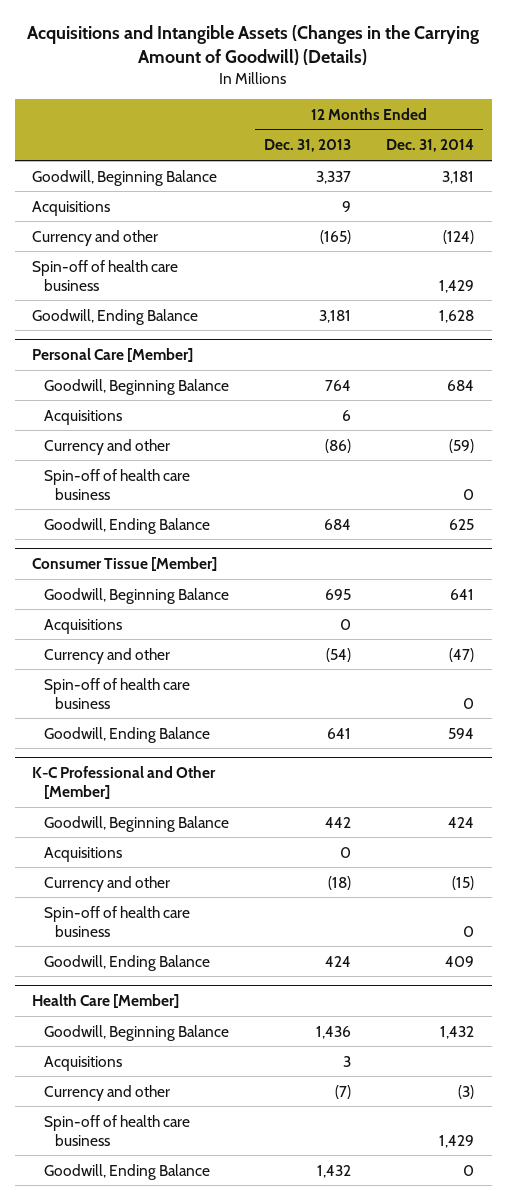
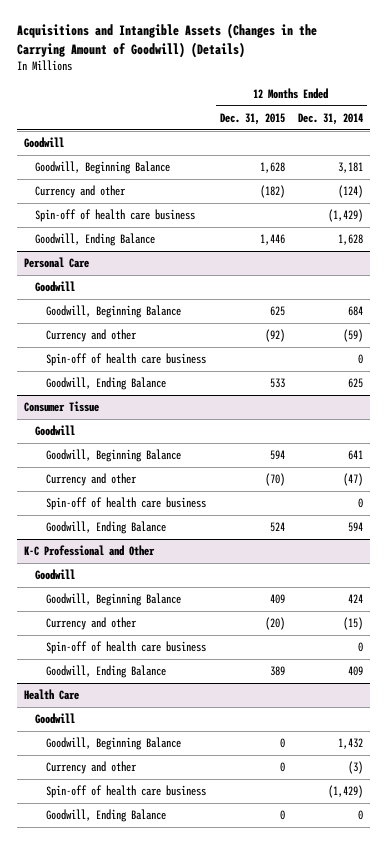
[263,139,351,153] Dec. 31, 2013 -> none
none -> [219,112,285,125] Dec. 31, 2015
none -> [23,137,64,149] Goodwill
[32,200,111,216] Acquisitions -> none
[439,279,475,293] 1,429 -> [328,209,364,223] (1,429)
[32,348,194,363] Personal Care [Member] -> [23,257,89,269] Personal Care
none -> [34,281,75,293] Goodwill
[43,409,122,425] Acquisitions -> none
[32,557,218,572] Consumer Tissue [Member] -> [23,401,99,413] Consumer Tissue
none -> [34,425,75,437] Goodwill
[43,618,122,634] Acquisitions -> none
[32,766,217,799] K-C Professional and Other [Member] -> [23,545,155,557] K-C Professional and Other
none -> [34,569,75,581] Goodwill
[43,846,122,862] Acquisitions -> none
[32,994,180,1009] Health Care [Member] -> [23,689,79,701] Health Care
none -> [34,713,75,725] Goodwill
[43,1055,122,1071] Acquisitions -> none
[439,1134,475,1148] 1,429 -> [328,785,364,799] (1,429)

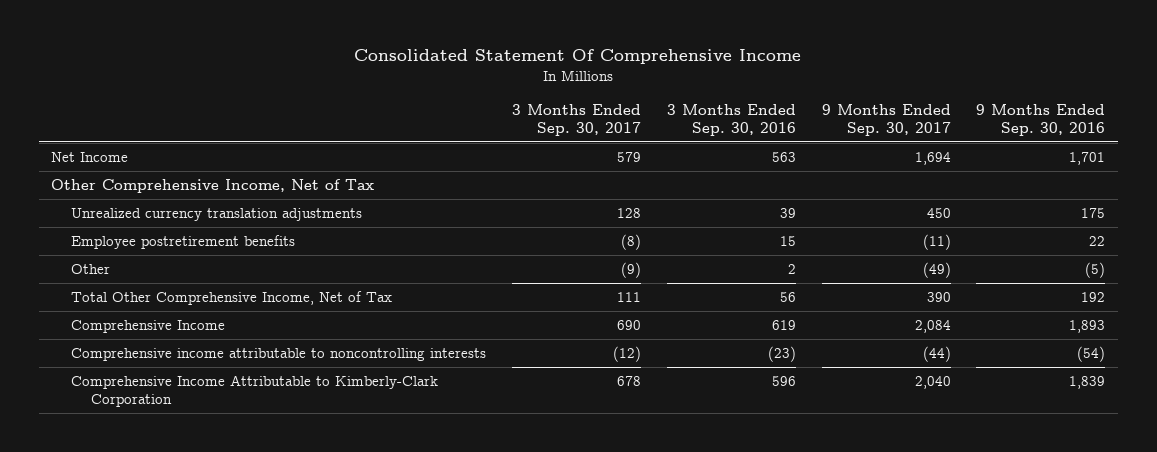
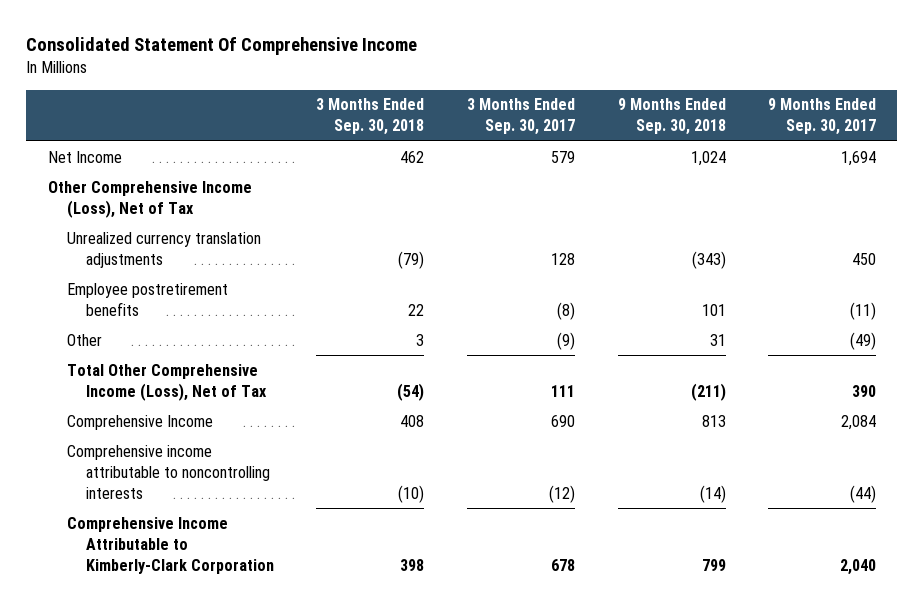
[666,103,796,137] 3 Months Ended Sep. 30, 2016 -> none
[976,103,1106,137] 9 Months Ended Sep. 30, 2016 -> none
none -> [316,98,425,136] 3 Months Ended Sep. 30, 2018
none -> [617,98,726,136] 9 Months Ended Sep. 30, 2018
[51,178,375,193] Other Comprehensive Income, Net of Tax -> [47,180,252,218] Other Comprehensive Income (Loss), Net of Tax
[71,290,393,305] Total Other Comprehensive Income, Net of Tax -> [66,363,267,401] Total Other Comprehensive Income (Loss), Net of Tax

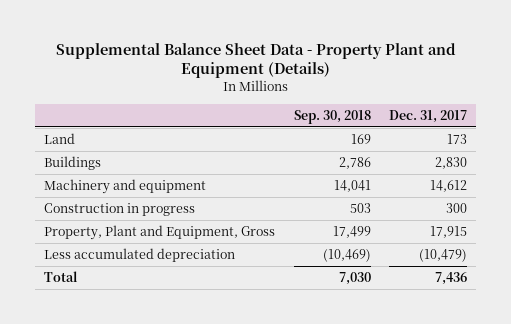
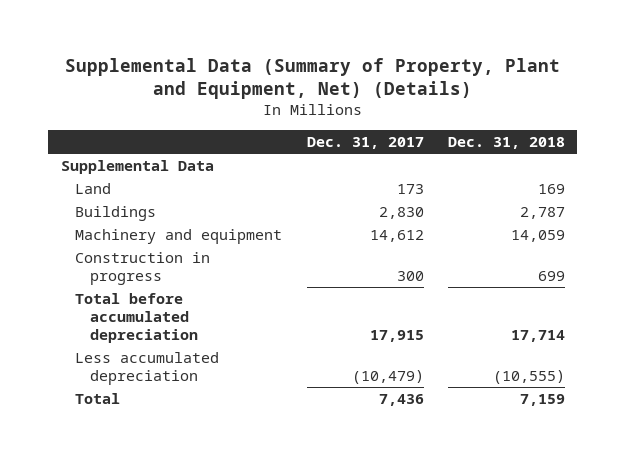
[55,42,456,79] Supplemental Balance Sheet Data - Property Plant and Equipment (Details) -> [64,57,560,99] Supplemental Data (Summary of Property, Plant and Equipment, Net) (Details)
[293,109,371,124] Sep. 30, 2018 -> none
none -> [448,137,566,150] Dec. 31, 2018
none -> [60,159,214,174] Supplemental Data
[44,224,276,240] Property, Plant and Equipment, Gross -> [75,292,198,343] Total before accumulated depreciation

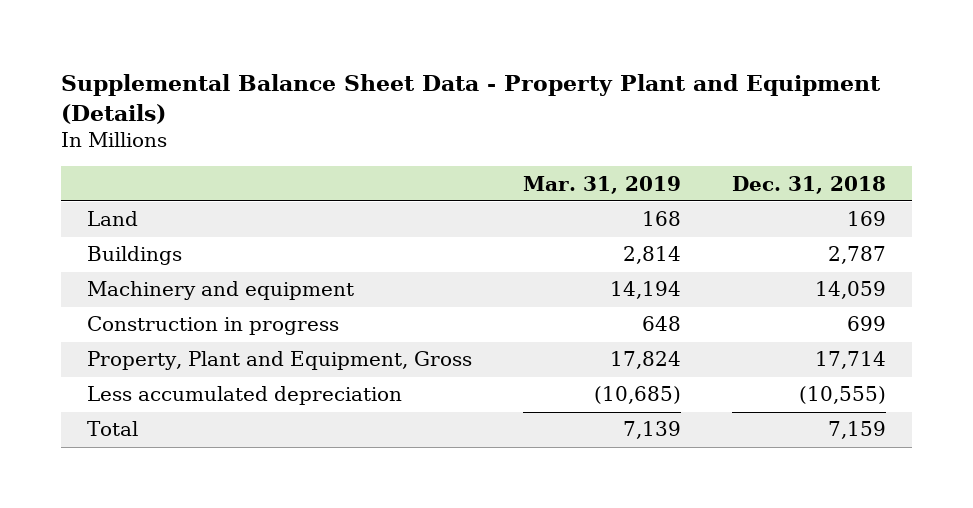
[64,57,560,99] Supplemental Data (Summary of Property, Plant and Equipment, Net) (Details) -> [60,73,881,124] Supplemental Balance Sheet Data - Property Plant and Equipment (Details)
[306,137,424,150] Dec. 31, 2017 -> none
none -> [522,175,681,194] Mar. 31, 2019
[60,159,214,174] Supplemental Data -> none
[75,292,198,343] Total before accumulated depreciation -> [86,351,472,371] Property, Plant and Equipment, Gross

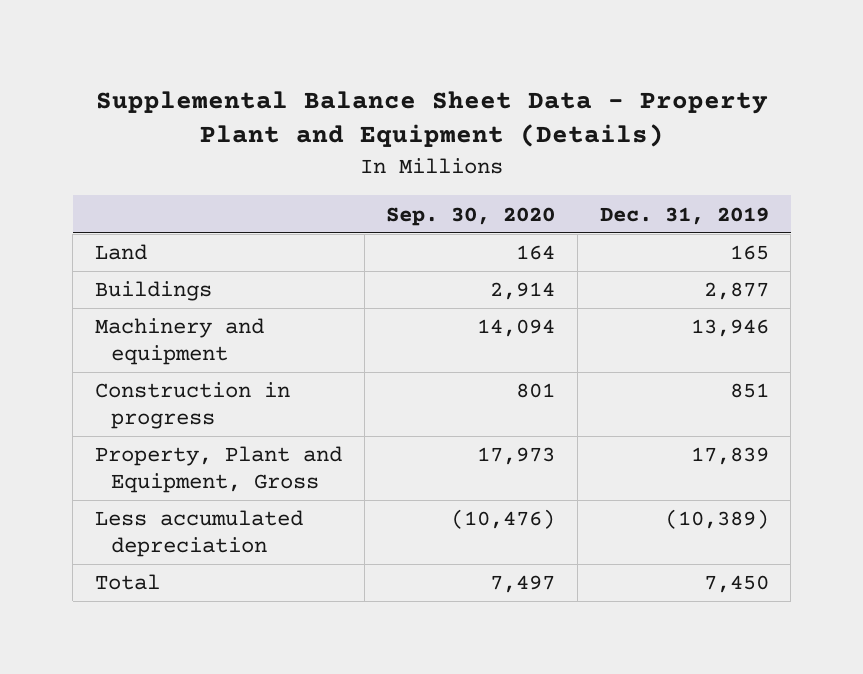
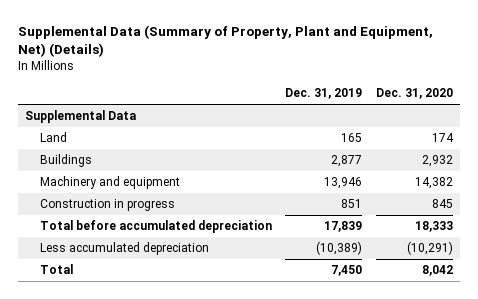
[95,90,768,148] Supplemental Balance Sheet Data - Property Plant and Equipment (Details) -> [17,25,433,58] Supplemental Data (Summary of Property, Plant and Equipment, Net) (Details)
[386,206,556,226] Sep. 30, 2020 -> none
none -> [376,88,454,100] Dec. 31, 2020
none -> [24,110,136,124] Supplemental Data
[94,446,342,493] Property, Plant and Equipment, Gross -> [39,220,272,234] Total before accumulated depreciation

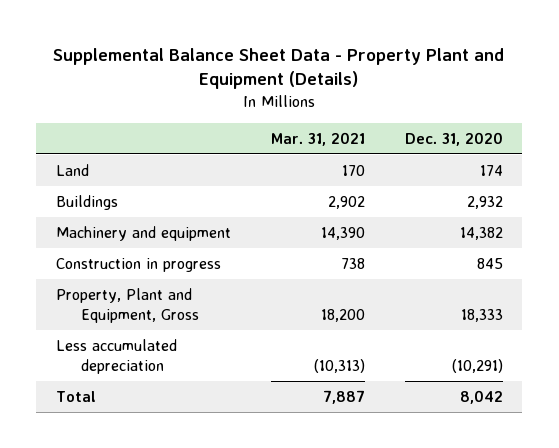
[17,25,433,58] Supplemental Data (Summary of Property, Plant and Equipment, Net) (Details) -> [53,47,505,90] Supplemental Balance Sheet Data - Property Plant and Equipment (Details)
[285,88,363,100] Dec. 31, 2019 -> none
none -> [270,131,365,146] Mar. 31, 2021
[24,110,136,124] Supplemental Data -> none
[39,220,272,234] Total before accumulated depreciation -> [56,287,199,324] Property, Plant and Equipment, Gross

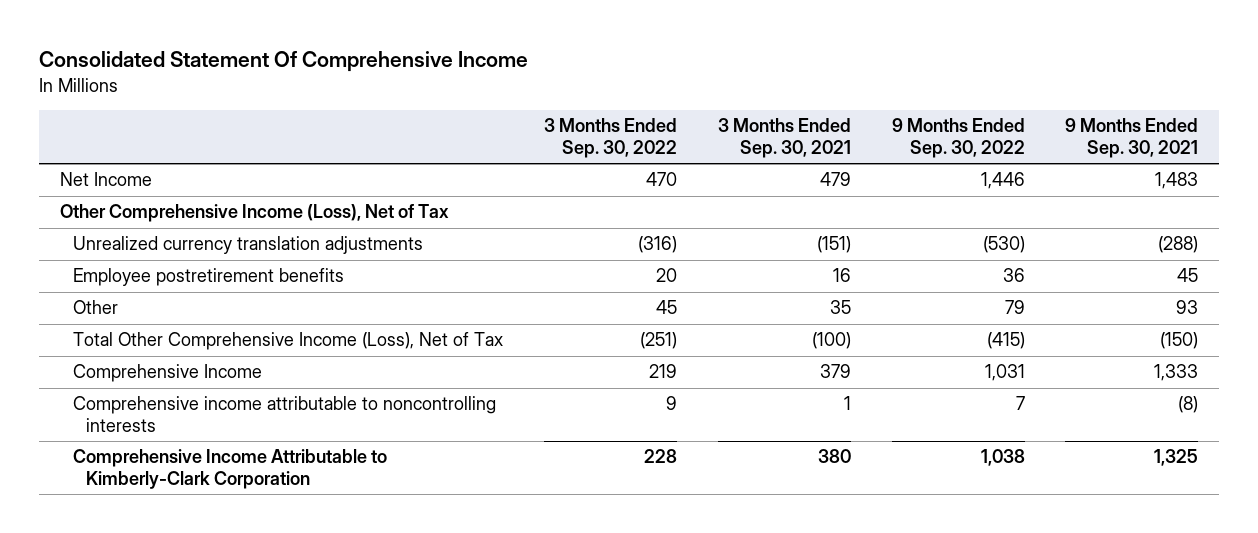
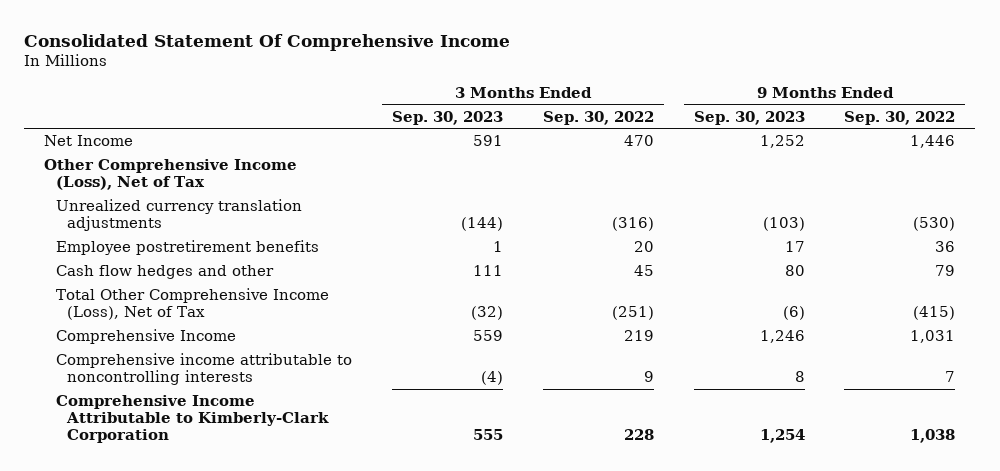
[717,118,851,159] 3 Months Ended Sep. 30, 2021 -> none
[1065,118,1199,159] 9 Months Ended Sep. 30, 2021 -> none
none -> [391,110,503,125] Sep. 30, 2023
none -> [693,110,805,125] Sep. 30, 2023
[72,300,118,315] Other -> [55,265,274,280] Cash flow hedges and other

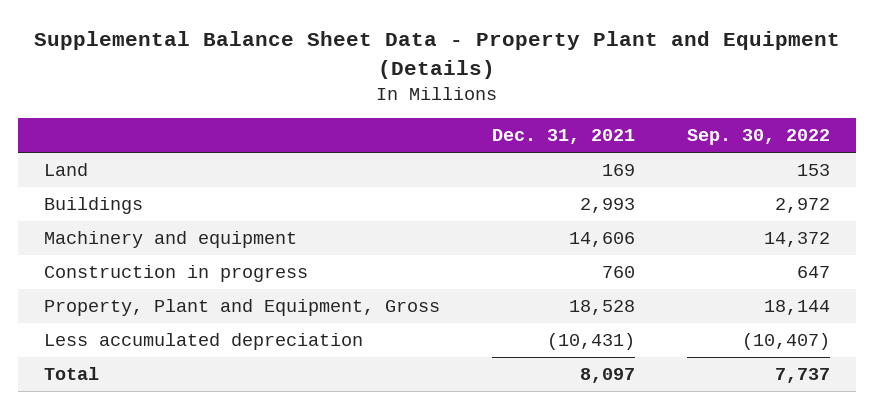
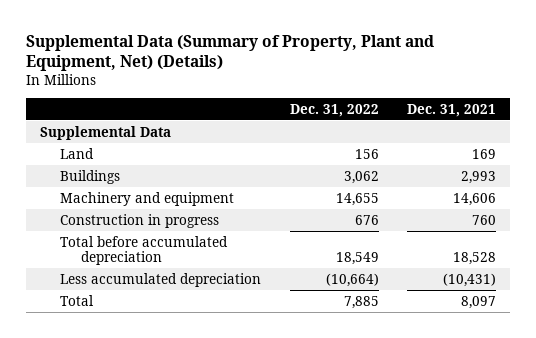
[33,31,840,79] Supplemental Balance Sheet Data - Property Plant and Equipment (Details) -> [25,34,434,72] Supplemental Data (Summary of Property, Plant and Equipment, Net) (Details)
[687,129,831,146] Sep. 30, 2022 -> none
none -> [289,103,379,117] Dec. 31, 2022
none -> [40,125,172,140] Supplemental Data
[43,299,440,317] Property, Plant and Equipment, Gross -> [60,235,229,266] Total before accumulated depreciation

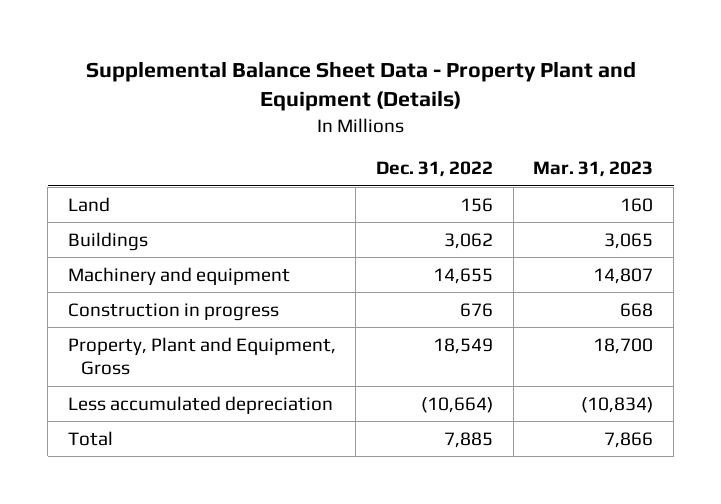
[25,34,434,72] Supplemental Data (Summary of Property, Plant and Equipment, Net) (Details) -> [85,60,636,112] Supplemental Balance Sheet Data - Property Plant and Equipment (Details)
[407,103,497,117] Dec. 31, 2021 -> none
none -> [533,161,654,178] Mar. 31, 2023
[40,125,172,140] Supplemental Data -> none
[60,235,229,266] Total before accumulated depreciation -> [67,336,336,376] Property, Plant and Equipment, Gross

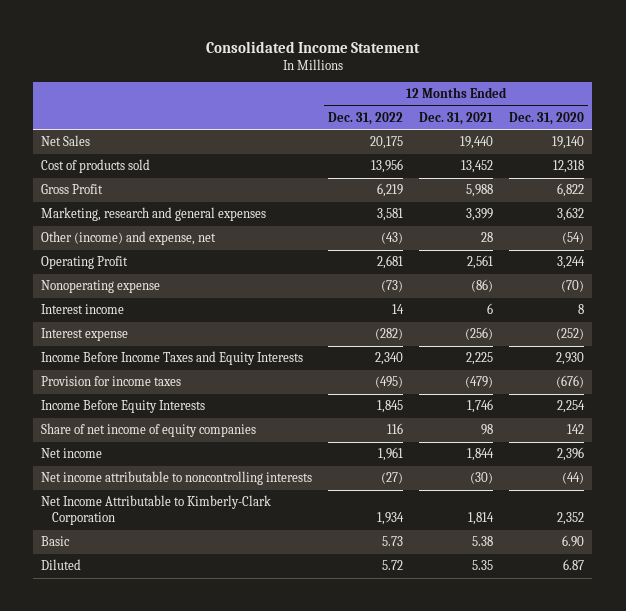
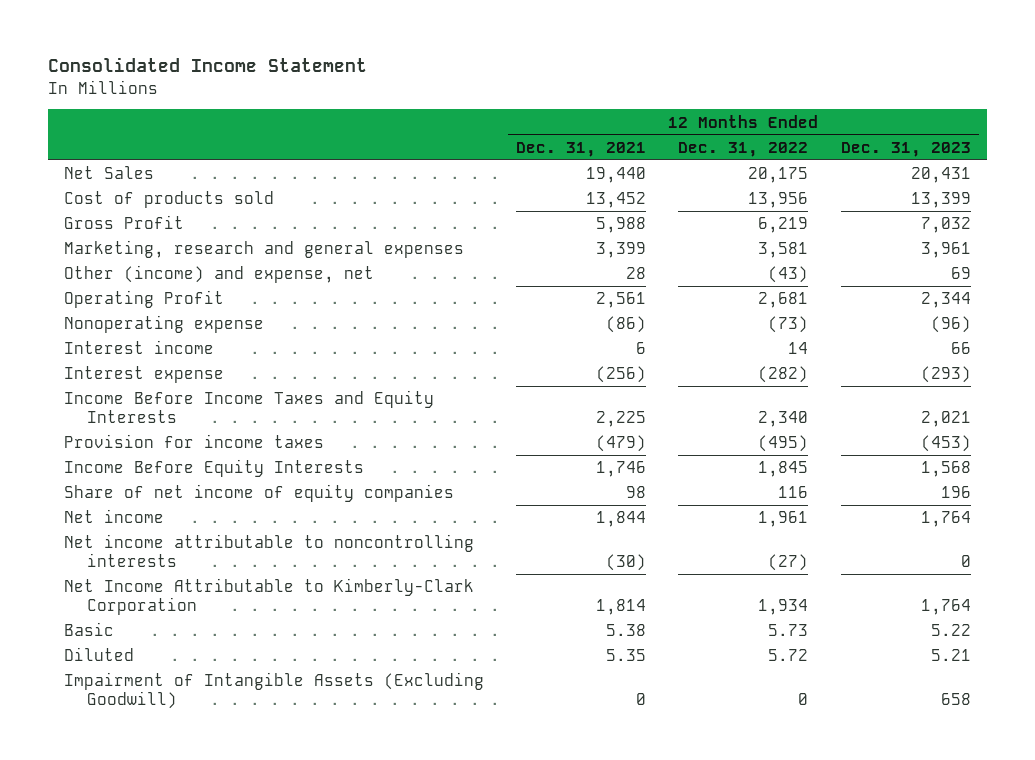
[509,111,585,125] Dec. 31, 2020 -> none
none -> [840,141,971,157] Dec. 31, 2023
none -> [63,672,484,709] Impairment of Intangible Assets (Excluding Goodwill)

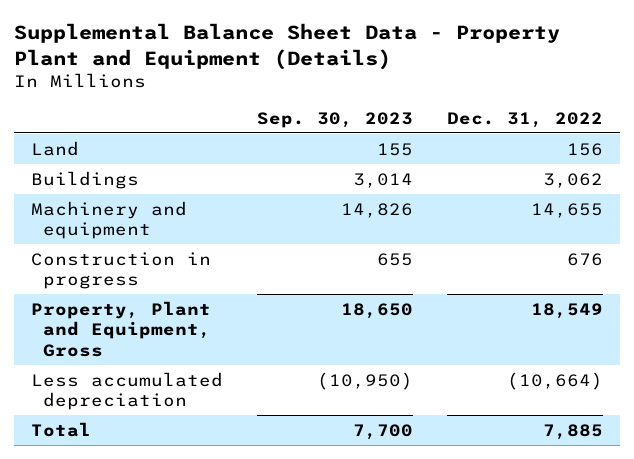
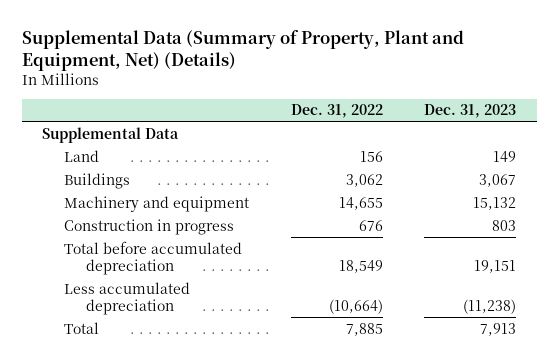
[14,23,561,70] Supplemental Balance Sheet Data - Property Plant and Equipment (Details) -> [21,29,464,71] Supplemental Data (Summary of Property, Plant and Equipment, Net) (Details)
[257,111,414,128] Sep. 30, 2023 -> none
none -> [423,104,516,119] Dec. 31, 2023
none -> [42,126,180,143] Supplemental Data
[31,300,212,357] Property, Plant and Equipment, Gross -> [64,240,243,275] Total before accumulated depreciation

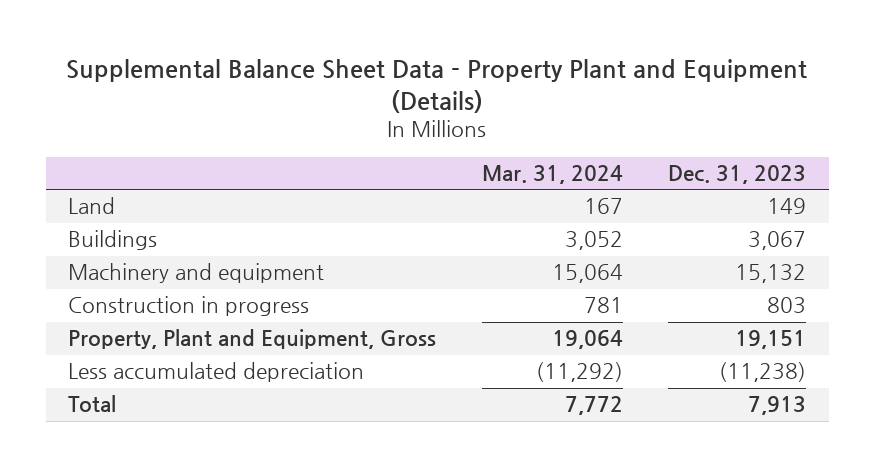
[21,29,464,71] Supplemental Data (Summary of Property, Plant and Equipment, Net) (Details) -> [66,59,808,113] Supplemental Balance Sheet Data - Property Plant and Equipment (Details)
[290,104,383,119] Dec. 31, 2022 -> none
none -> [481,165,623,185] Mar. 31, 2024
[42,126,180,143] Supplemental Data -> none
[64,240,243,275] Total before accumulated depreciation -> [68,329,437,350] Property, Plant and Equipment, Gross

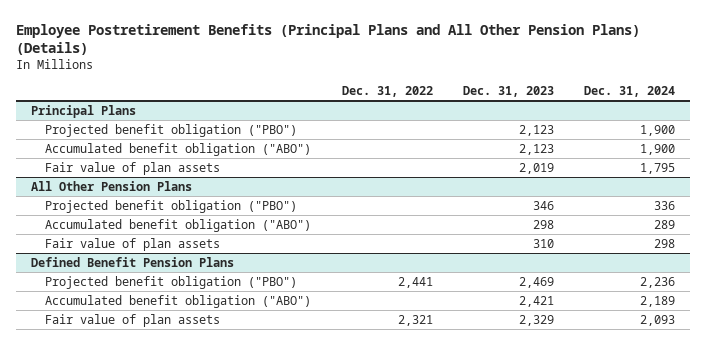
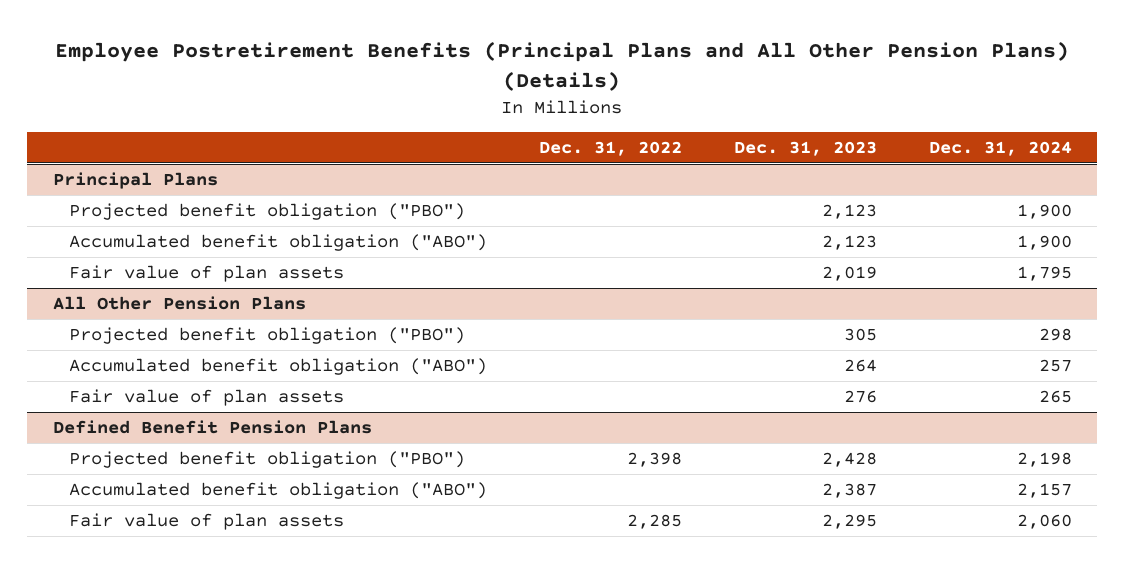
[532,200,554,210] 346 -> [843,328,877,342] 305
[654,200,676,210] 336 -> [1038,328,1072,342] 298
[532,219,554,229] 298 -> [843,359,877,373] 264
[654,219,676,229] 289 -> [1038,359,1072,373] 257
[532,238,554,248] 310 -> [843,390,877,404] 276
[654,238,676,248] 298 -> [1038,390,1072,404] 265
[397,276,433,288] 2,441 -> [627,452,683,468] 2,398
[518,276,554,288] 2,469 -> [821,452,877,468] 2,428
[640,276,676,288] 2,236 -> [1016,452,1072,468] 2,198
[518,295,554,307] 2,421 -> [821,483,877,499] 2,387
[640,295,676,307] 2,189 -> [1016,483,1072,499] 2,157
[397,314,433,326] 2,321 -> [627,514,683,530] 2,285
[518,314,554,326] 2,329 -> [821,514,877,530] 2,295
[640,314,676,326] 2,093 -> [1016,514,1072,530] 2,060

